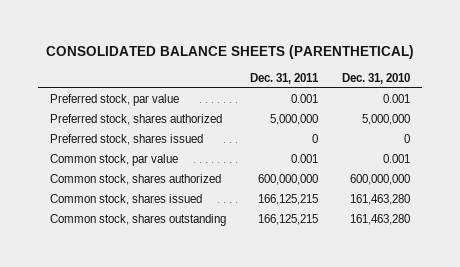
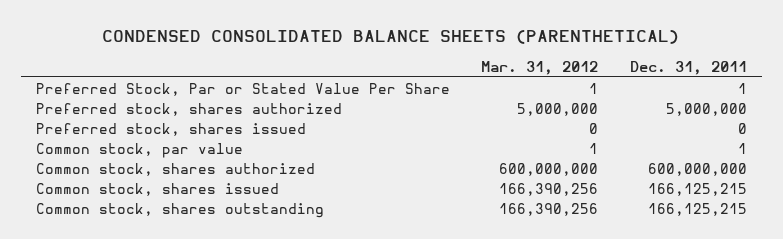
[46,45,415,60] CONSOLIDATED BALANCE SHEETS (PARENTHETICAL) -> [102,30,680,45] CONDENSED CONSOLIDATED BALANCE SHEETS (PARENTHETICAL)
[342,72,411,84] Dec. 31, 2010 -> none
none -> [481,61,599,76] Mar. 31, 2012
[50,93,180,106] Preferred stock, par value -> [36,82,451,96] Preferred Stock, Par or Stated Value Per Share
[291,93,319,103] 0.001 -> [737,82,747,94] 1
[291,153,319,163] 0.001 -> [737,142,747,154] 1

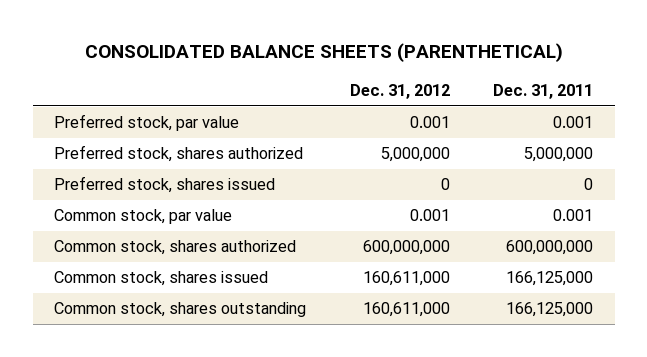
[102,30,680,45] CONDENSED CONSOLIDATED BALANCE SHEETS (PARENTHETICAL) -> [84,43,563,63] CONSOLIDATED BALANCE SHEETS (PARENTHETICAL)
[481,61,599,76] Mar. 31, 2012 -> none
none -> [349,83,450,99] Dec. 31, 2012
[36,82,451,96] Preferred Stock, Par or Stated Value Per Share -> [54,114,240,132] Preferred stock, par value
[737,82,747,94] 1 -> [552,116,593,129] 0.001
[737,142,747,154] 1 -> [552,209,593,222] 0.001
[647,182,747,196] 166,125,215 -> [505,271,593,287] 166,125,000
[647,202,747,216] 166,125,215 -> [505,302,593,318] 166,125,000

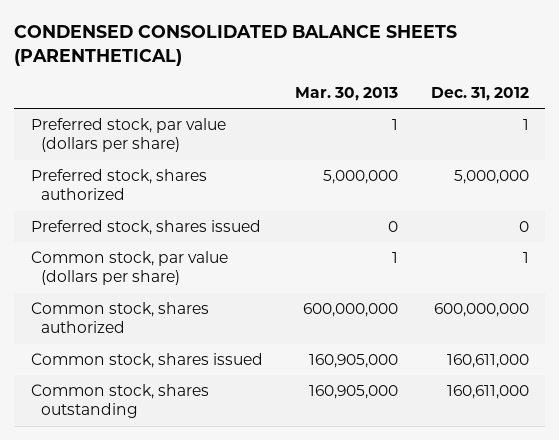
[84,43,563,63] CONSOLIDATED BALANCE SHEETS (PARENTHETICAL) -> [14,25,458,66] CONDENSED CONSOLIDATED BALANCE SHEETS (PARENTHETICAL)
[492,83,593,99] Dec. 31, 2011 -> none
none -> [295,87,399,102] Mar. 30, 2013
[54,114,240,132] Preferred stock, par value -> [30,117,226,153] Preferred stock, par value (dollars per share)
[409,116,450,129] 0.001 -> [522,118,529,130] 1
[54,209,233,225] Common stock, par value -> [30,250,228,286] Common stock, par value (dollars per share)
[409,209,450,222] 0.001 -> [522,251,529,263] 1

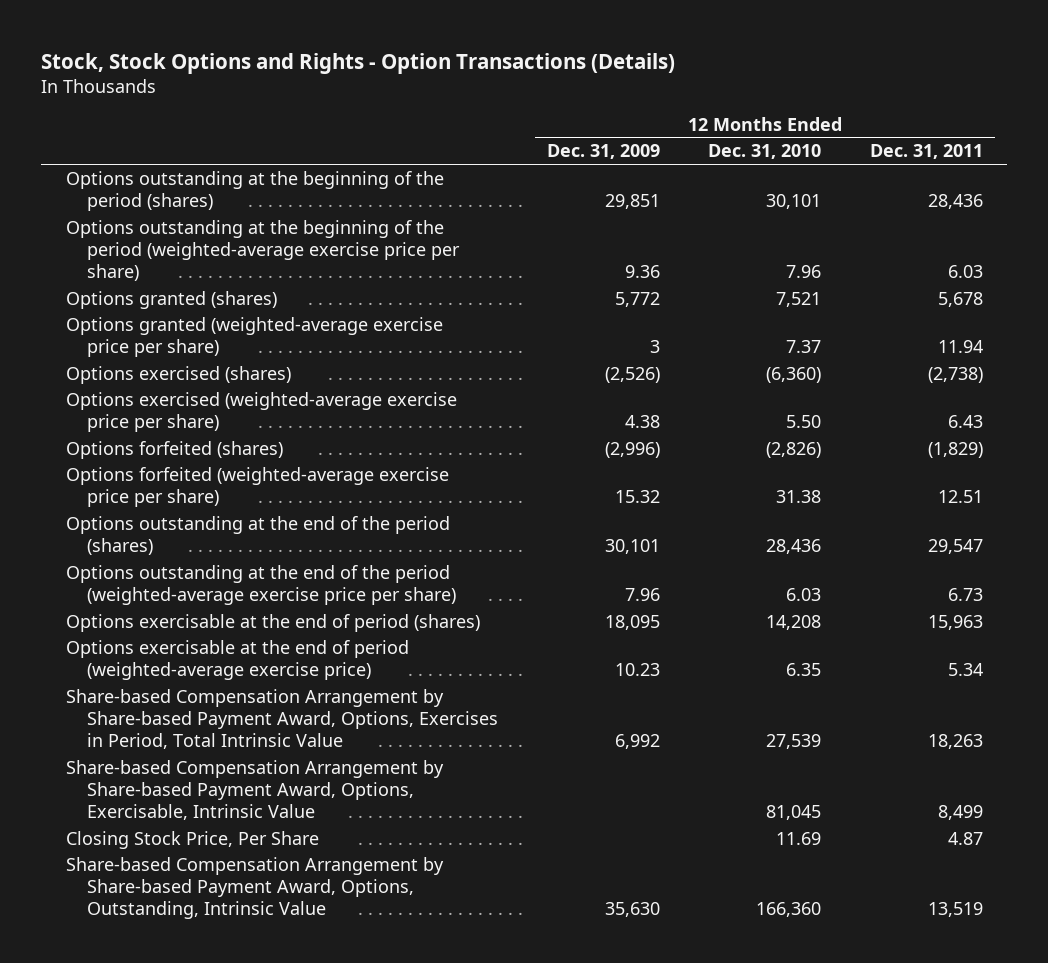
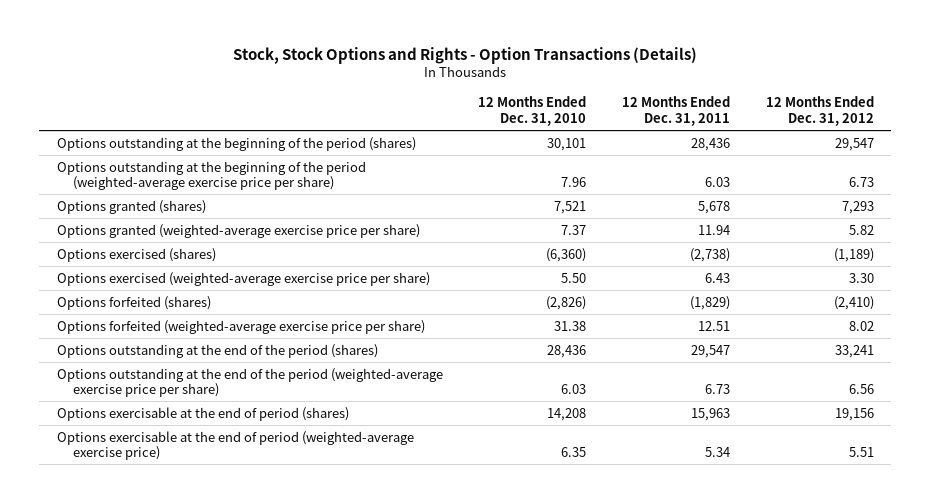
[546,144,660,160] Dec. 31, 2009 -> none
none -> [765,96,874,127] 12 Months Ended Dec. 31, 2012
[65,688,499,750] Share-based Compensation Arrangement by Share-based Payment Award, Options, Exercises in Period, Total Intrinsic Value -> none
[65,759,444,821] Share-based Compensation Arrangement by Share-based Payment Award, Options, Exercisable, Intrinsic Value -> none
[65,830,319,849] Closing Stock Price, Per Share -> none
[65,856,444,920] Share-based Compensation Arrangement by Share-based Payment Award, Options, Outstanding, Intrinsic Value -> none

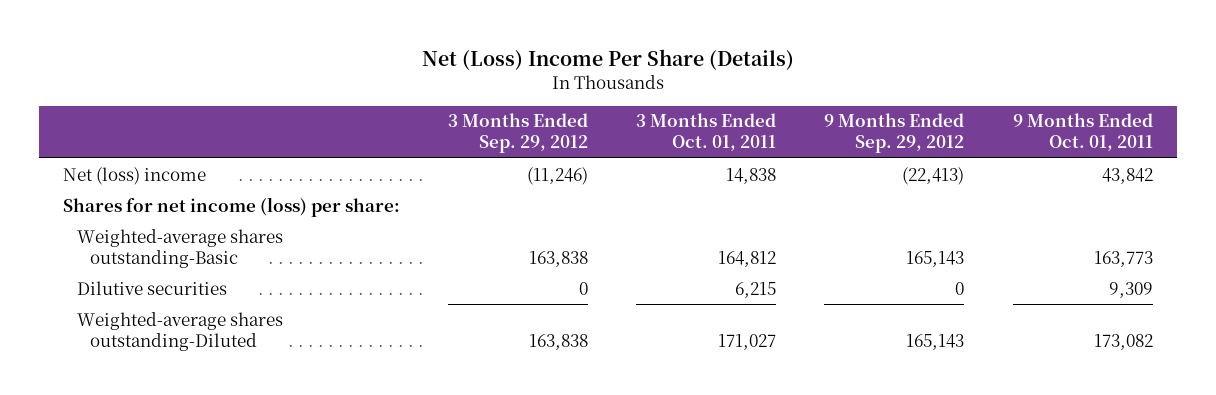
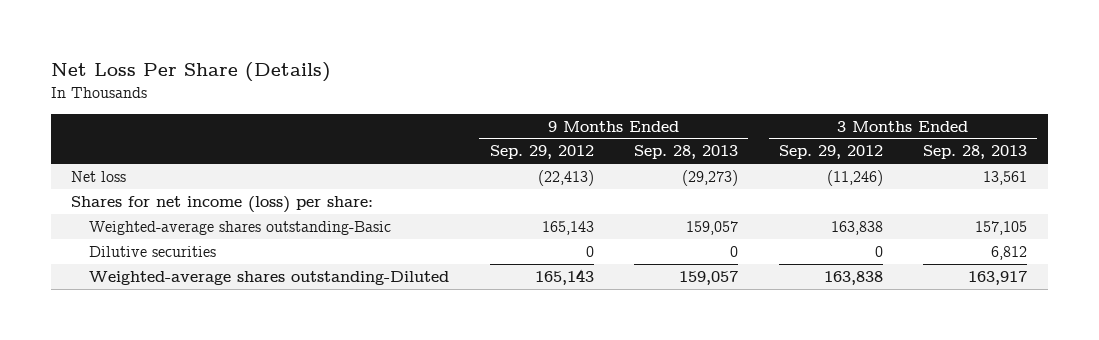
[421,48,794,70] Net (Loss) Income Per Share (Details) -> [51,61,332,82] Net Loss Per Share (Details)
[636,113,777,152] 3 Months Ended Oct. 01, 2011 -> none
[1012,113,1153,152] 9 Months Ended Oct. 01, 2011 -> none
none -> [634,145,739,160] Sep. 28, 2013
none -> [923,145,1028,160] Sep. 28, 2013
[63,166,207,185] Net (loss) income -> [71,170,127,182] Net loss

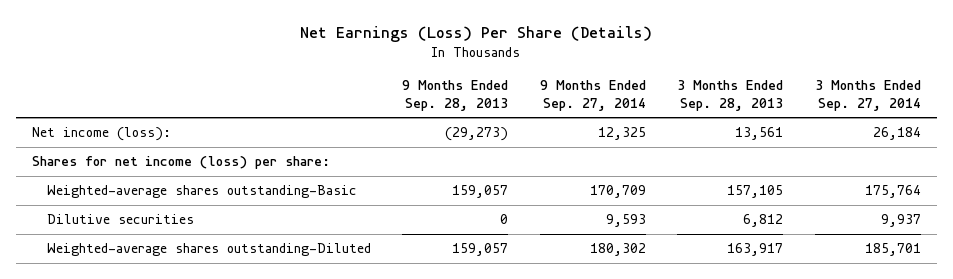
[51,61,332,82] Net Loss Per Share (Details) -> [300,25,653,42] Net Earnings (Loss) Per Share (Details)
[489,145,594,160] Sep. 29, 2012 -> none
[778,145,883,160] Sep. 29, 2012 -> none
none -> [539,80,646,111] 9 Months Ended Sep. 27, 2014
none -> [814,80,921,111] 3 Months Ended Sep. 27, 2014
[71,170,127,182] Net loss -> [31,127,171,142] Net income (loss):

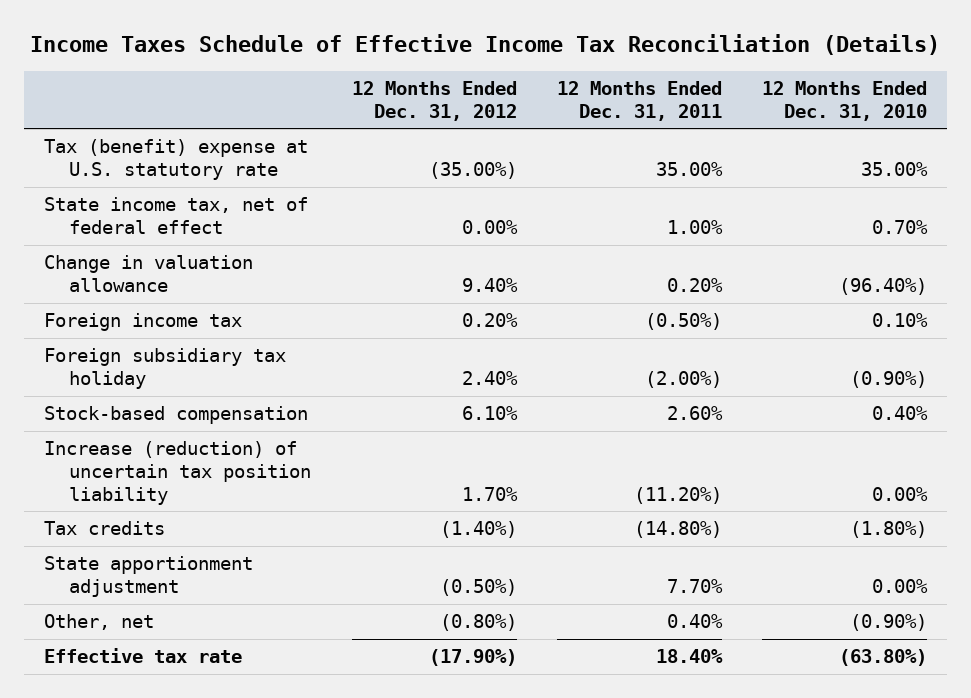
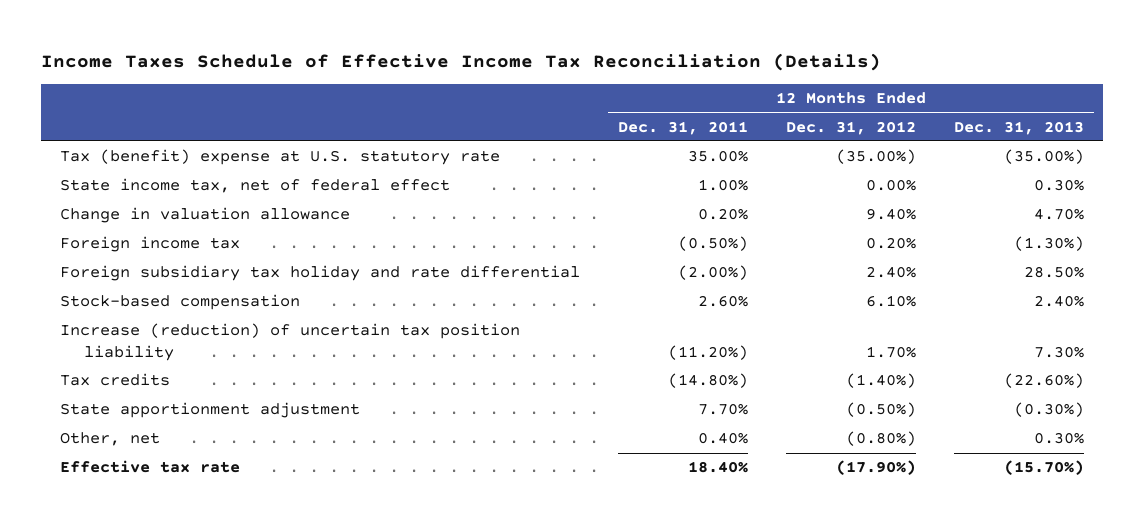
[762,81,928,121] 12 Months Ended Dec. 31, 2010 -> none
none -> [954,120,1085,135] Dec. 31, 2013
[43,348,286,389] Foreign subsidiary tax holiday -> [59,265,580,282] Foreign subsidiary tax holiday and rate differential

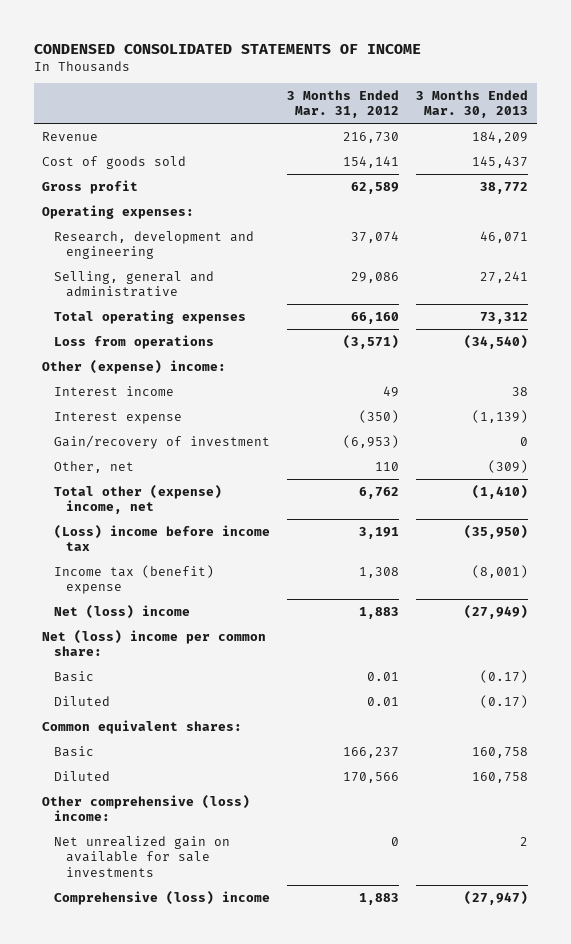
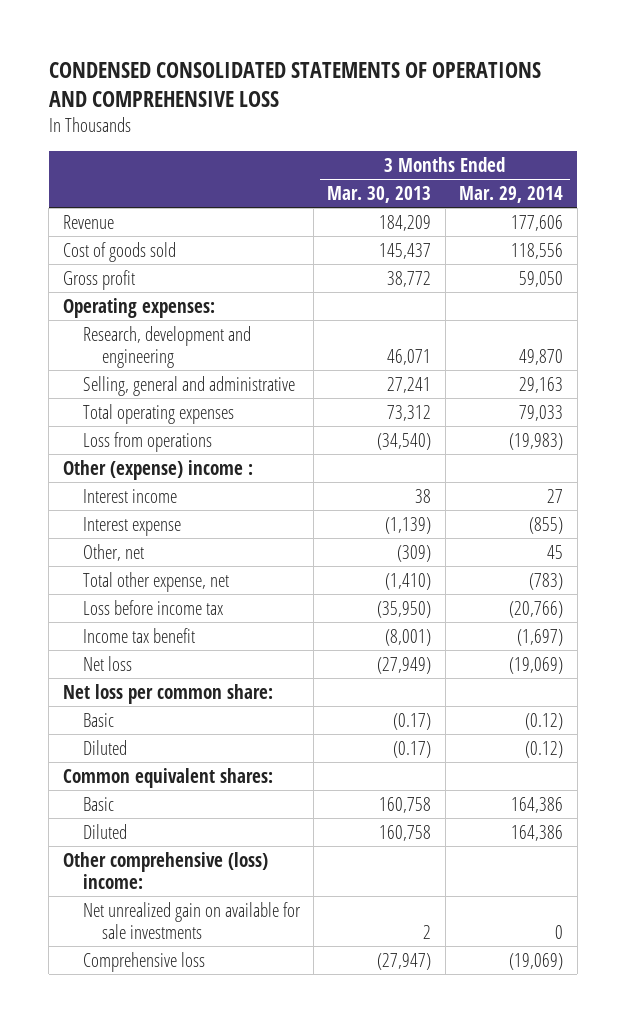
[33,43,421,54] CONDENSED CONSOLIDATED STATEMENTS OF INCOME -> [48,61,541,107] CONDENSED CONSOLIDATED STATEMENTS OF OPERATIONS AND COMPREHENSIVE LOSS
[287,89,400,119] 3 Months Ended Mar. 31, 2012 -> none
none -> [459,185,564,203] Mar. 29, 2014
[42,359,227,374] Other (expense) income: -> [62,459,253,480] Other (expense) income :
[54,434,271,449] Gain/recovery of investment -> none
[54,484,223,515] Total other (expense) income, net -> [82,571,229,592] Total other expense, net
[54,524,271,552] (Loss) income before income tax -> [82,599,223,615] Loss before income tax
[54,564,215,595] Income tax (benefit) expense -> [82,627,195,643] Income tax benefit
[54,604,191,619] Net (loss) income -> [82,655,132,671] Net loss
[42,629,267,657] Net (loss) income per common share: -> [62,683,273,704] Net loss per common share:
[54,890,271,905] Comprehensive (loss) income -> [82,951,205,972] Comprehensive loss

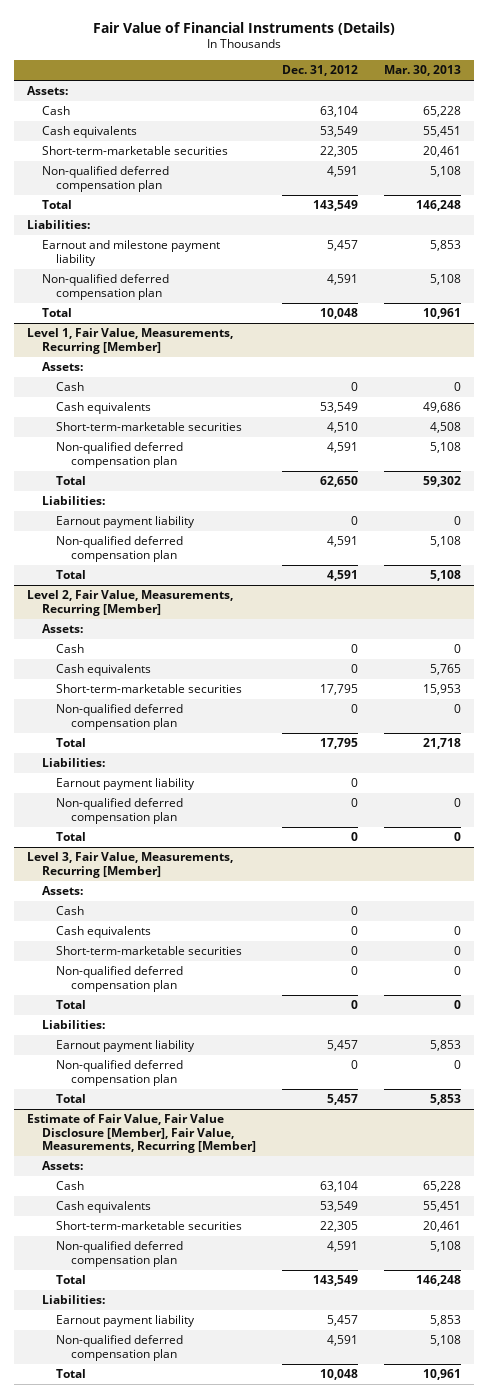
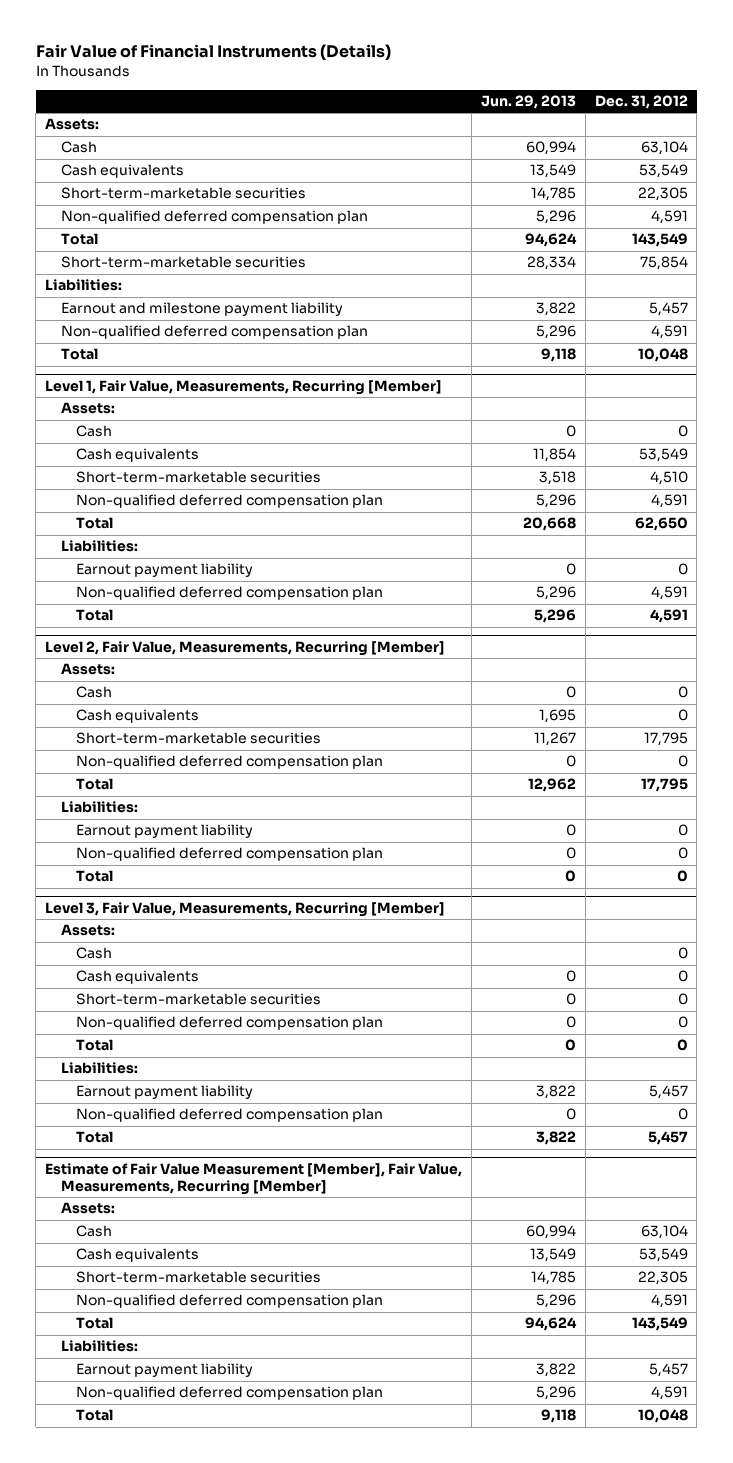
[383,65,461,77] Mar. 30, 2013 -> none
none -> [480,94,576,109] Jun. 29, 2013
none -> [60,256,306,269] Short-term-marketable securities
[27,1114,256,1154] Estimate of Fair Value, Fair Value Disclosure [Member], Fair Value, Measurements, Recurring [Member] -> [45,1162,463,1196] Estimate of Fair Value Measurement [Member], Fair Value, Measurements, Recurring [Member]

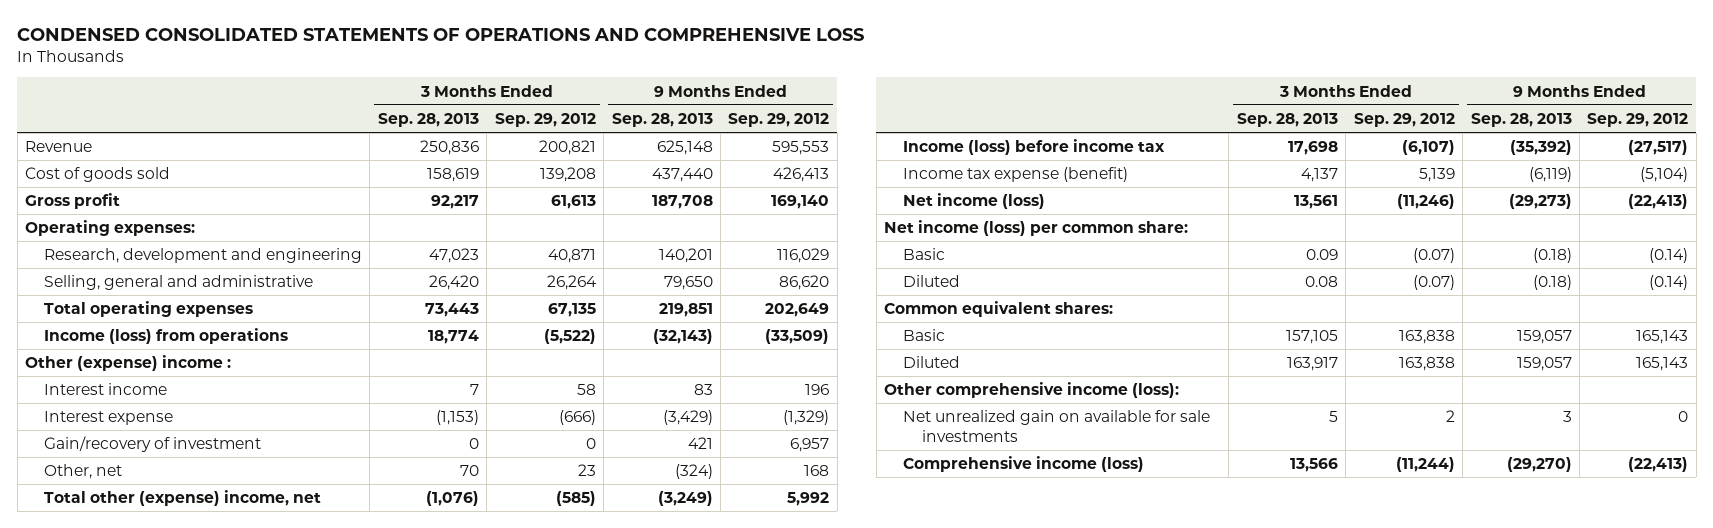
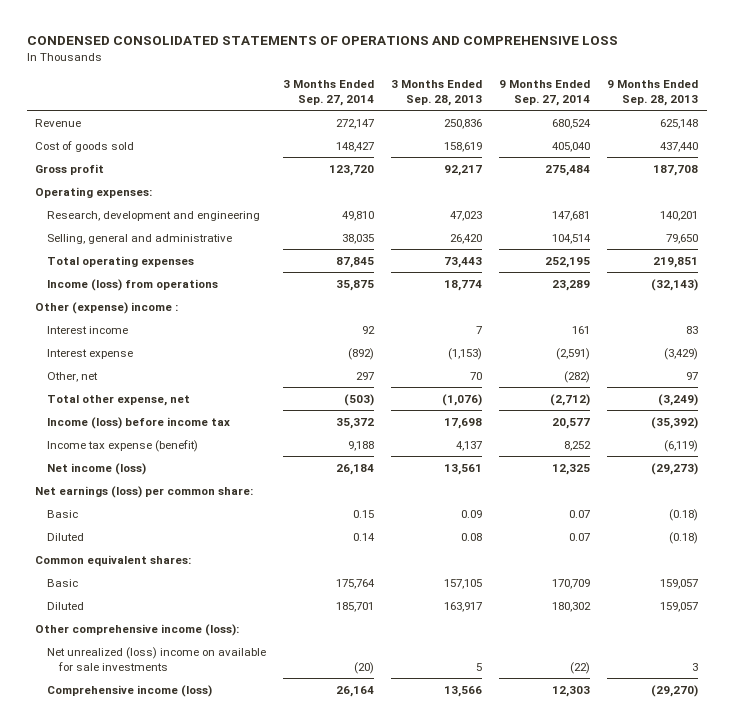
[494,112,596,127] Sep. 29, 2012 -> none
[728,112,830,127] Sep. 29, 2012 -> none
none -> [283,80,375,107] 3 Months Ended Sep. 27, 2014
none -> [499,80,591,107] 9 Months Ended Sep. 27, 2014
[43,436,261,453] Gain/recovery of investment -> none
[674,464,713,480] (324) -> [686,371,699,380] 97
[43,490,321,507] Total other (expense) income, net -> [46,394,190,406] Total other expense, net
[884,220,1189,237] Net income (loss) per common share: -> [35,485,254,498] Net earnings (loss) per common share:
[902,410,1210,443] Net unrealized gain on available for sale investments -> [46,646,266,671] Net unrealized (loss) income on available for sale investments

